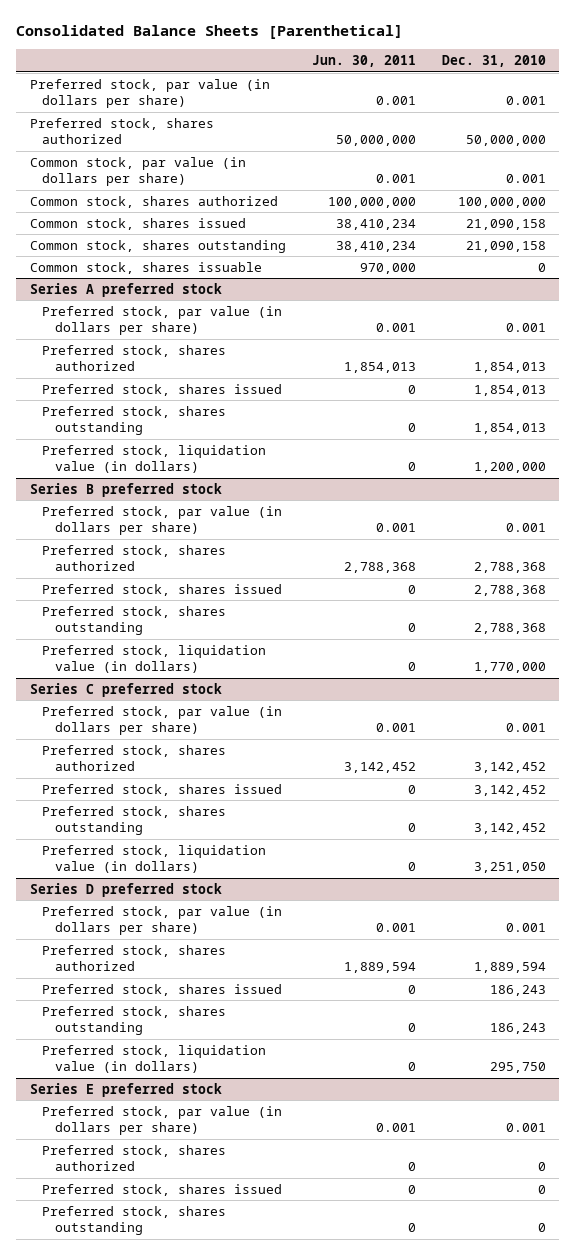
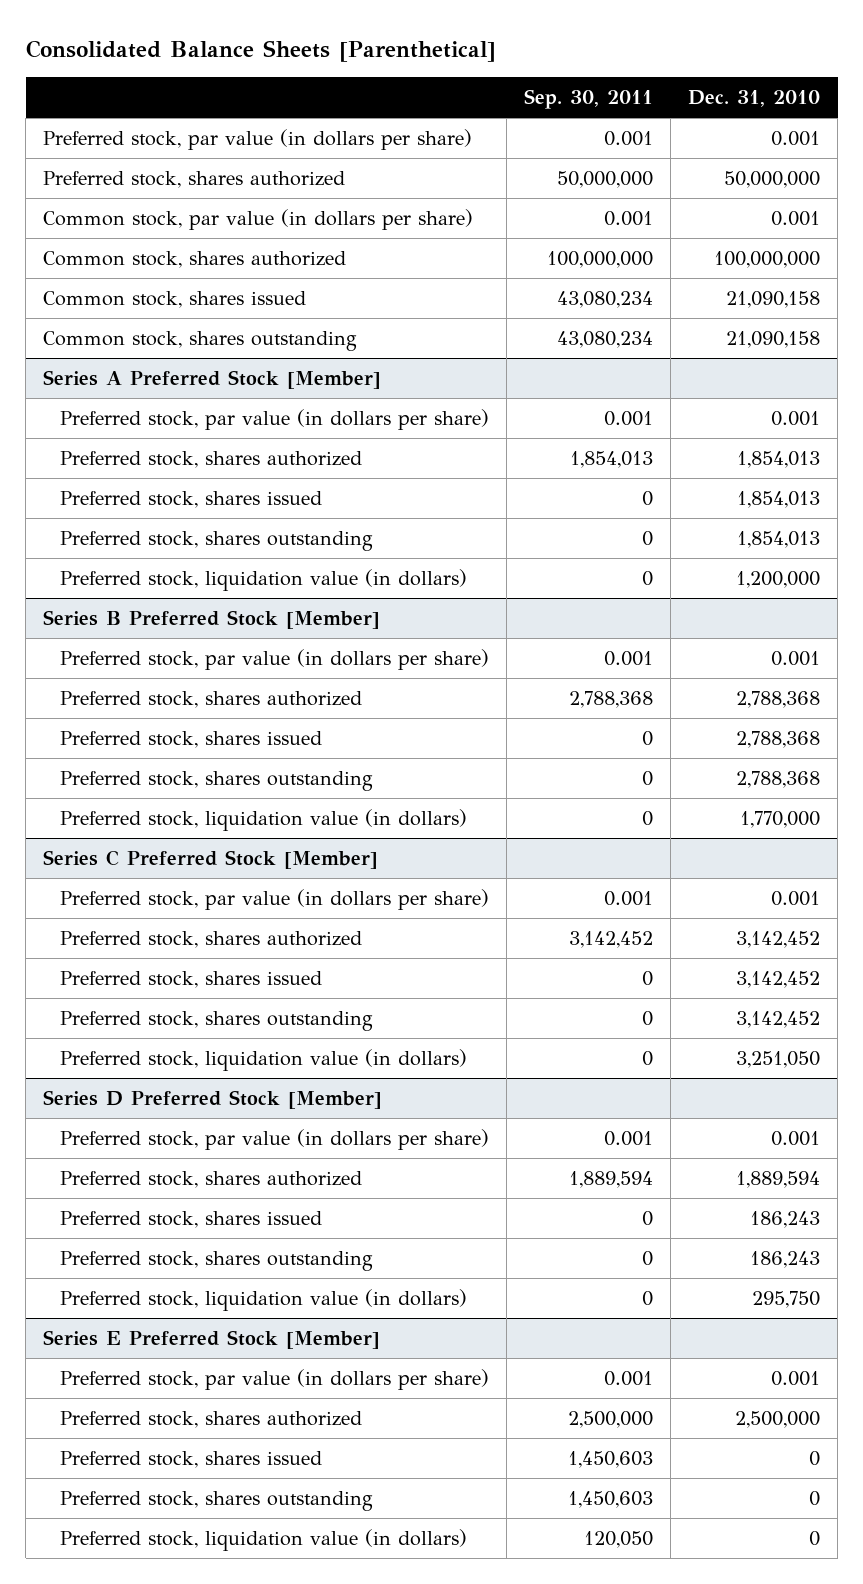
[311,55,416,68] Jun. 30, 2011 -> none
none -> [524,89,654,110] Sep. 30, 2011
[29,261,262,274] Common stock, shares issuable -> none
[29,282,222,297] Series A preferred stock -> [43,370,382,390] Series A Preferred Stock [Member]
[29,482,222,497] Series B preferred stock -> [43,610,381,630] Series B Preferred Stock [Member]
[29,682,222,697] Series C preferred stock -> [43,850,379,870] Series C Preferred Stock [Member]
[29,882,222,897] Series D preferred stock -> [43,1090,383,1110] Series D Preferred Stock [Member]
[29,1082,222,1097] Series E preferred stock -> [43,1330,381,1350] Series E Preferred Stock [Member]
[538,1162,547,1172] 0 -> [735,1411,821,1429] 2,500,000
none -> [59,1529,467,1552] Preferred stock, liquidation value (in dollars)

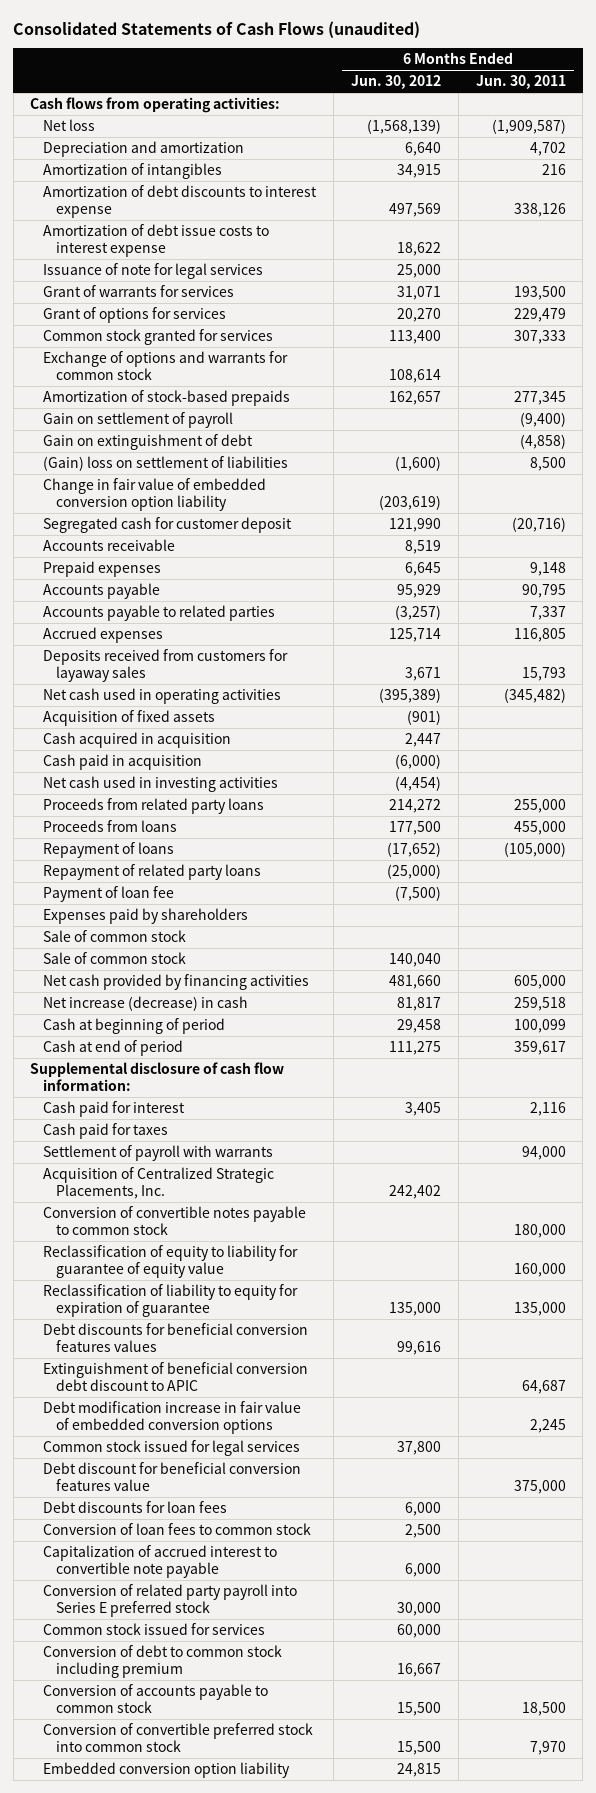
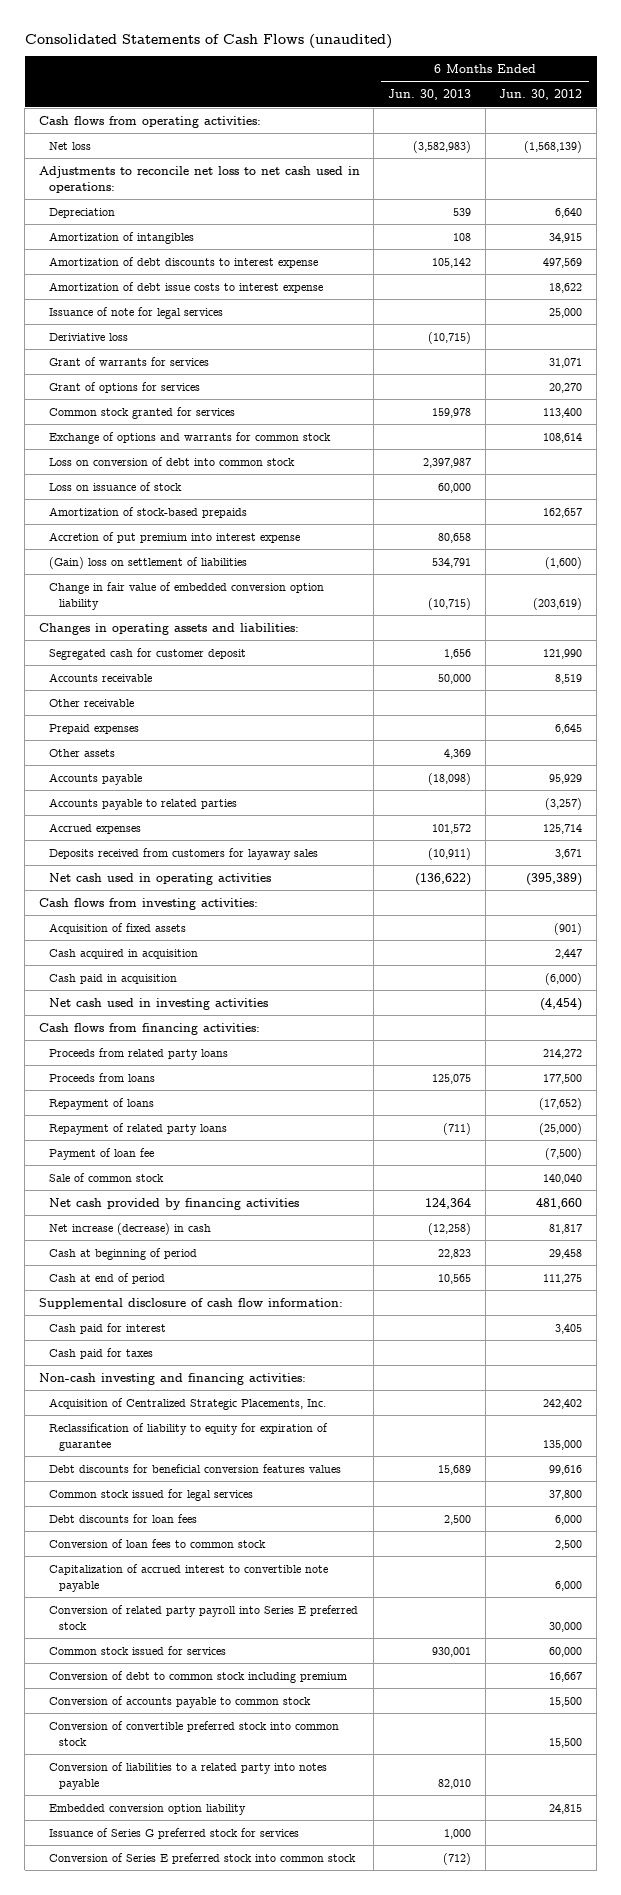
[475,75,566,90] Jun. 30, 2011 -> none
none -> [388,89,472,101] Jun. 30, 2013
none -> [38,165,360,193] Adjustments to reconcile net loss to net cash used in operations:
[43,141,245,158] Depreciation and amortization -> [48,207,115,218] Depreciation
none -> [48,332,128,341] Deriviative loss
none -> [48,456,295,466] Loss on conversion of debt into common stock
none -> [48,481,182,491] Loss on issuance of stock
[43,412,234,429] Gain on settlement of payroll -> none
[43,434,254,451] Gain on extinguishment of debt -> none
none -> [48,531,300,543] Accretion of put premium into interest expense
none -> [38,622,299,635] Changes in operating assets and liabilities:
none -> [48,698,134,707] Other receivable
none -> [48,748,115,757] Other assets
none -> [38,897,258,910] Cash flows from investing activities:
none -> [38,1022,260,1035] Cash flows from financing activities:
[43,908,249,925] Expenses paid by shareholders -> none
[43,930,187,943] Sale of common stock -> none
[43,1145,274,1162] Settlement of payroll with warrants -> none
none -> [38,1372,306,1385] Non-cash investing and financing activities:
[43,1206,307,1236] Conversion of convertible notes payable to common stock -> none
[43,1245,299,1279] Reclassification of equity to liability for guarantee of equity value -> none
[43,1362,309,1392] Extinguishment of beneficial conversion debt discount to APIC -> none
[43,1401,302,1435] Debt modification increase in fair value of embedded conversion options -> none
[43,1462,302,1492] Debt discount for beneficial conversion features value -> none
none -> [48,1761,327,1790] Conversion of liabilities to a related party into notes payable
none -> [48,1827,299,1839] Issuance of Series G preferred stock for services
none -> [48,1852,356,1864] Conversion of Series E preferred stock into common stock

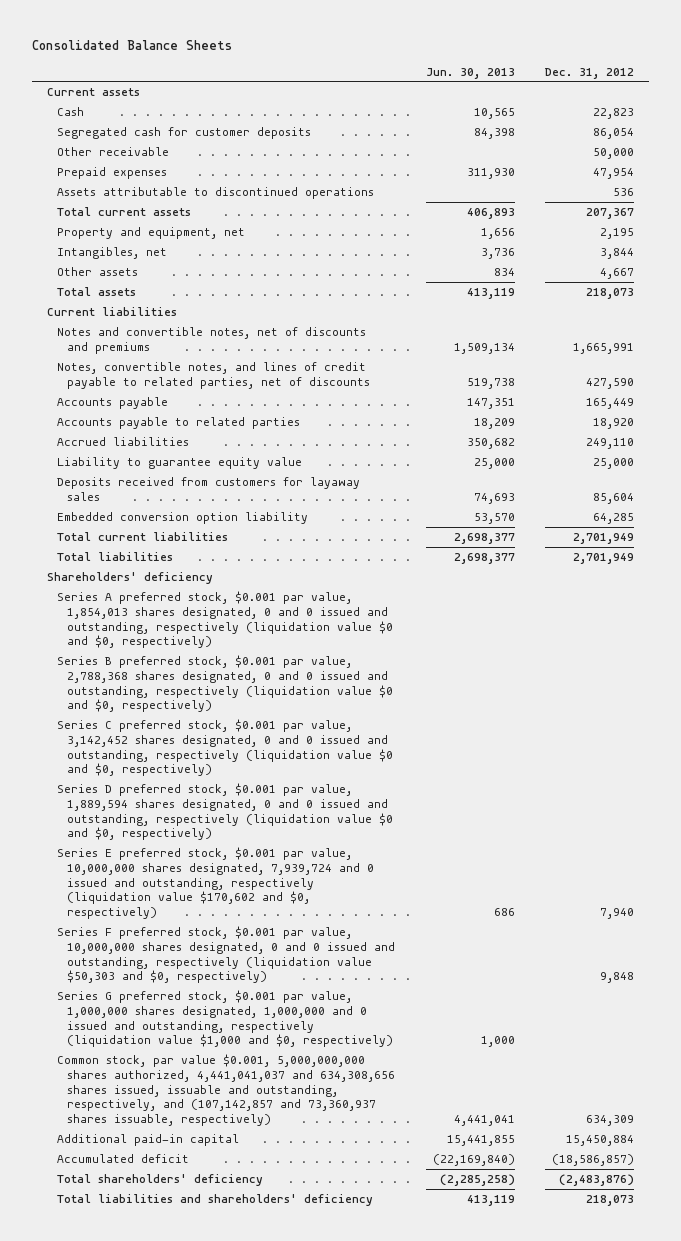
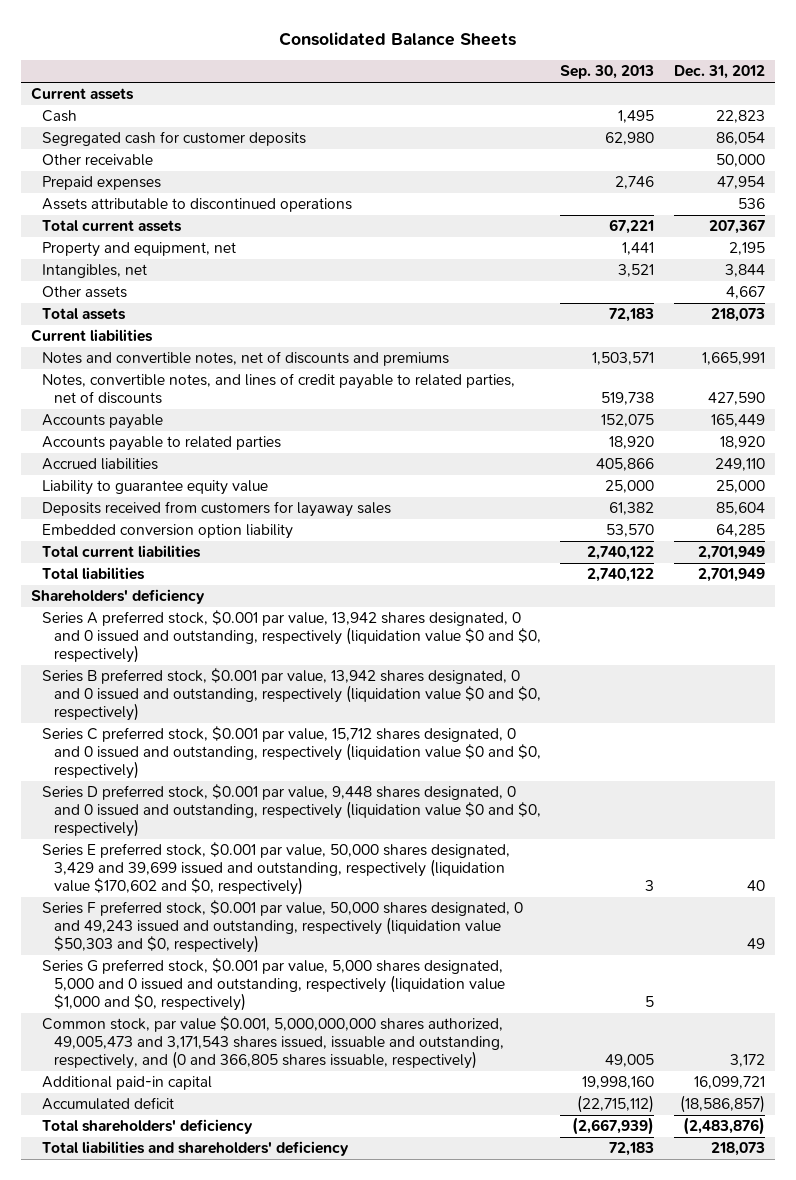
[425,67,515,79] Jun. 30, 2013 -> none
none -> [560,65,655,80] Sep. 30, 2013
[57,590,394,649] Series A preferred stock, $0.001 par value, 1,854,013 shares designated, 0 and 0 issued and outstanding, respectively (liquidation value $0 and $0, respectively) -> [42,610,541,664] Series A preferred stock, $0.001 par value, 13,942 shares designated, 0 and 0 issued and outstanding, respectively (liquidation value $0 and $0, respectively)
[57,654,394,713] Series B preferred stock, $0.001 par value, 2,788,368 shares designated, 0 and 0 issued and outstanding, respectively (liquidation value $0 and $0, respectively) -> [42,668,541,722] Series B preferred stock, $0.001 par value, 13,942 shares designated, 0 and 0 issued and outstanding, respectively (liquidation value $0 and $0, respectively)
[57,718,394,777] Series C preferred stock, $0.001 par value, 3,142,452 shares designated, 0 and 0 issued and outstanding, respectively (liquidation value $0 and $0, respectively) -> [42,726,541,780] Series C preferred stock, $0.001 par value, 15,712 shares designated, 0 and 0 issued and outstanding, respectively (liquidation value $0 and $0, respectively)
[57,782,394,841] Series D preferred stock, $0.001 par value, 1,889,594 shares designated, 0 and 0 issued and outstanding, respectively (liquidation value $0 and $0, respectively) -> [42,784,541,838] Series D preferred stock, $0.001 par value, 9,448 shares designated, 0 and 0 issued and outstanding, respectively (liquidation value $0 and $0, respectively)
[57,846,375,920] Series E preferred stock, $0.001 par value, 10,000,000 shares designated, 7,939,724 and 0 issued and outstanding, respectively (liquidation value $170,602 and $0, respectively) -> [42,842,511,896] Series E preferred stock, $0.001 par value, 50,000 shares designated, 3,429 and 39,699 issued and outstanding, respectively (liquidation value $170,602 and $0, respectively)
[600,908,635,920] 7,940 -> [746,880,765,892] 40
[57,925,396,984] Series F preferred stock, $0.001 par value, 10,000,000 shares designated, 0 and 0 issued and outstanding, respectively (liquidation value $50,303 and $0, respectively) -> [42,900,524,954] Series F preferred stock, $0.001 par value, 50,000 shares designated, 0 and 49,243 issued and outstanding, respectively (liquidation value $50,303 and $0, respectively)
[600,972,635,984] 9,848 -> [746,938,765,950] 49
[57,989,394,1048] Series G preferred stock, $0.001 par value, 1,000,000 shares designated, 1,000,000 and 0 issued and outstanding, respectively (liquidation value $1,000 and $0, respectively) -> [42,958,505,1012] Series G preferred stock, $0.001 par value, 5,000 shares designated, 5,000 and 0 issued and outstanding, respectively (liquidation value $1,000 and $0, respectively)
[57,1053,396,1127] Common stock, par value $0.001, 5,000,000,000 shares authorized, 4,441,041,037 and 634,308,656 shares issued, issuable and outstanding, respectively, and (107,142,857 and 73,360,937 shares issuable, respectively) -> [42,1016,504,1070] Common stock, par value $0.001, 5,000,000,000 shares authorized, 49,005,473 and 3,171,543 shares issued, issuable and outstanding, respectively, and (0 and 366,805 shares issuable, respectively)
[586,1115,635,1127] 634,309 -> [729,1054,765,1068] 3,172
[566,1134,635,1146] 15,450,884 -> [693,1076,765,1090] 16,099,721

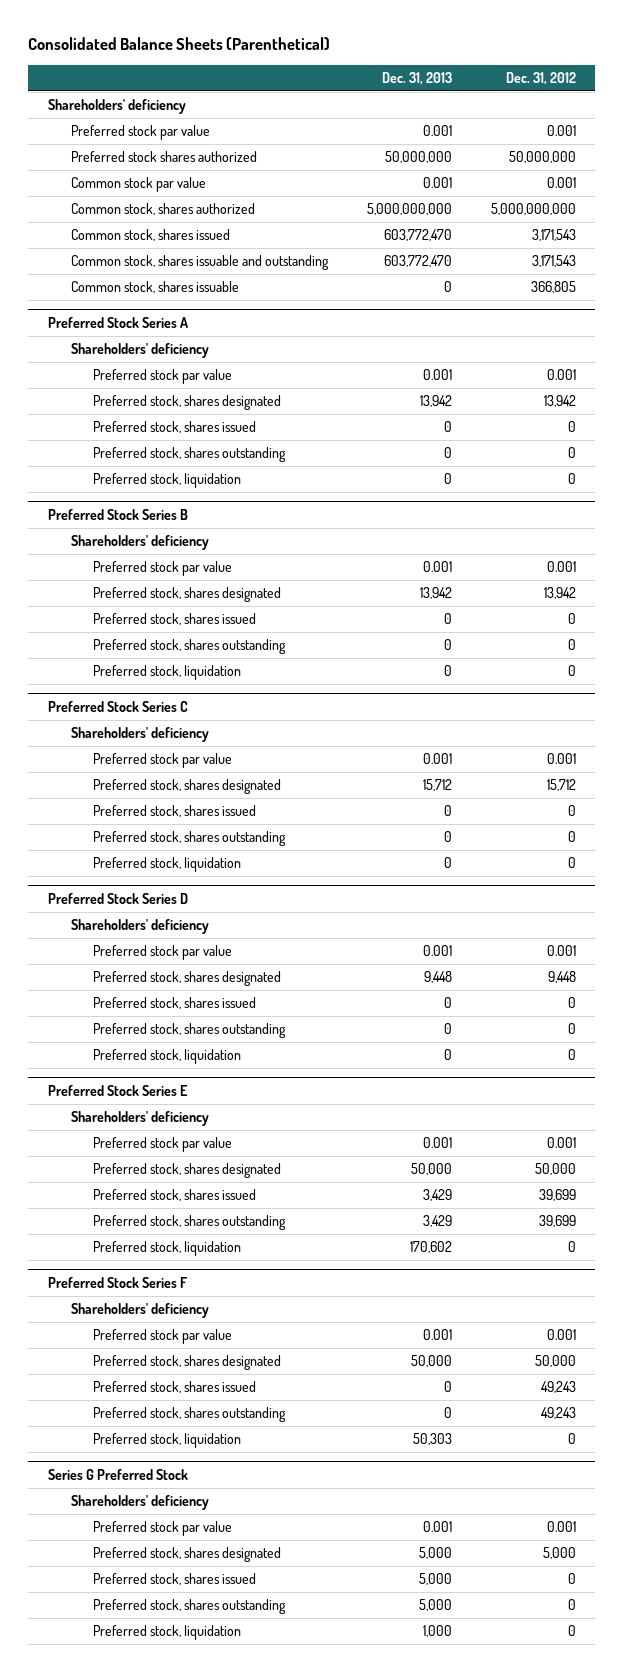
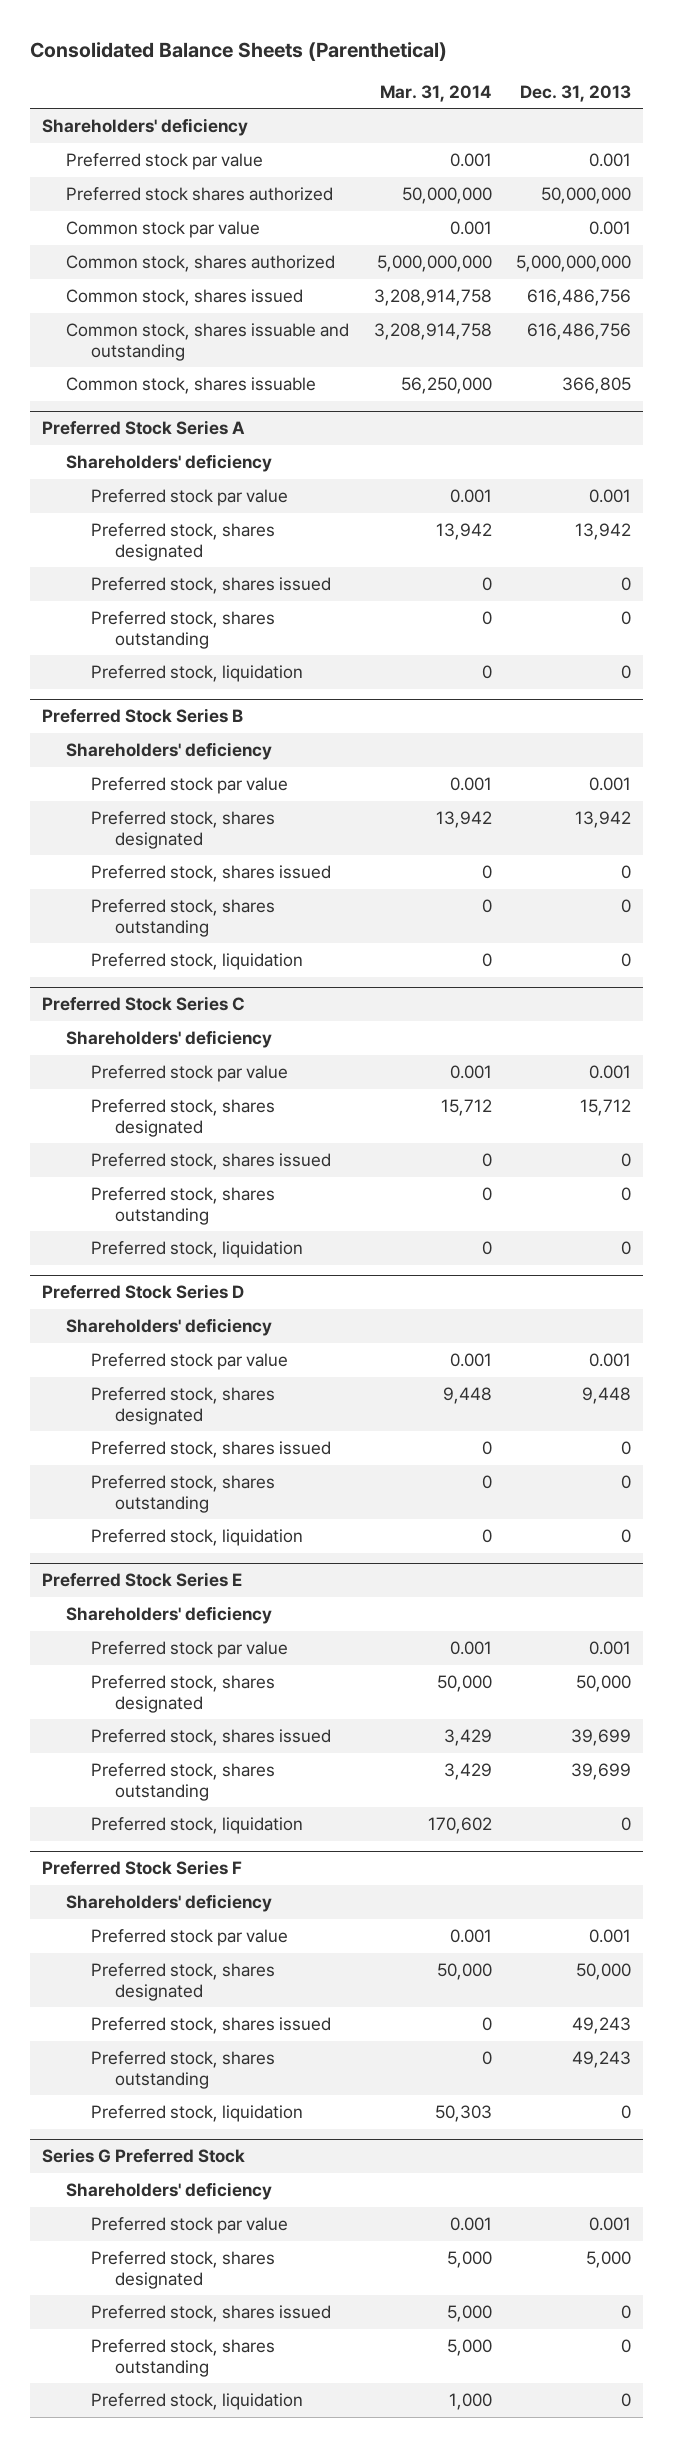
[505,71,576,85] Dec. 31, 2012 -> none
none -> [379,84,492,102] Mar. 31, 2014
[383,229,452,242] 603,772,470 -> [526,289,631,307] 616,486,756
[383,255,452,268] 603,772,470 -> [526,323,631,341] 616,486,756
[443,281,452,293] 0 -> [561,377,631,395] 366,805
[422,1189,452,1202] 3,429 -> [570,1729,631,1747] 39,699
[422,1215,452,1228] 3,429 -> [570,1763,631,1781] 39,699
[409,1241,452,1254] 170,602 -> [620,1817,631,1832] 0
[443,1381,452,1393] 0 -> [571,2017,631,2035] 49,243
[443,1407,452,1419] 0 -> [571,2051,631,2069] 49,243
[412,1433,452,1446] 50,303 -> [620,2105,631,2120] 0
[418,1573,452,1586] 5,000 -> [620,2305,631,2320] 0
[418,1599,452,1612] 5,000 -> [620,2339,631,2354] 0
[422,1625,452,1638] 1,000 -> [620,2393,631,2408] 0

